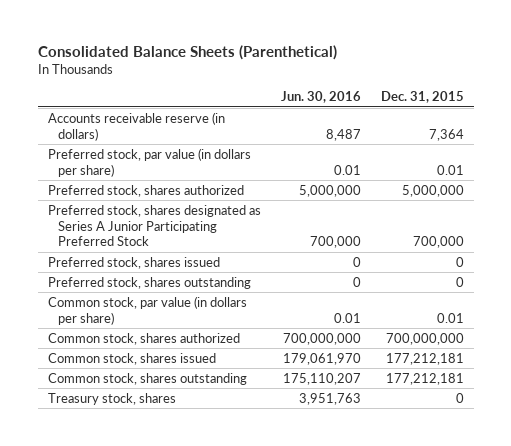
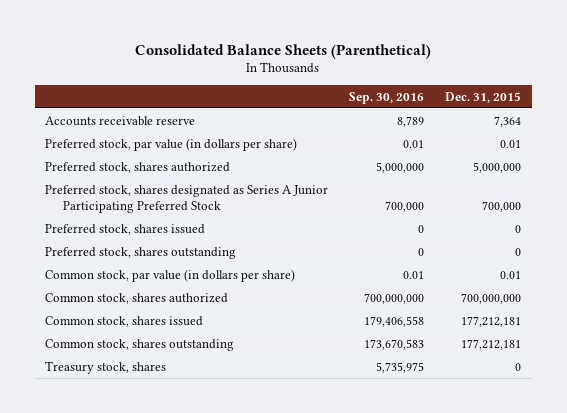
[280,91,361,104] Jun. 30, 2016 -> none
none -> [349,91,425,104] Sep. 30, 2016
[47,111,225,141] Accounts receivable reserve (in dollars) -> [45,115,196,126] Accounts receivable reserve

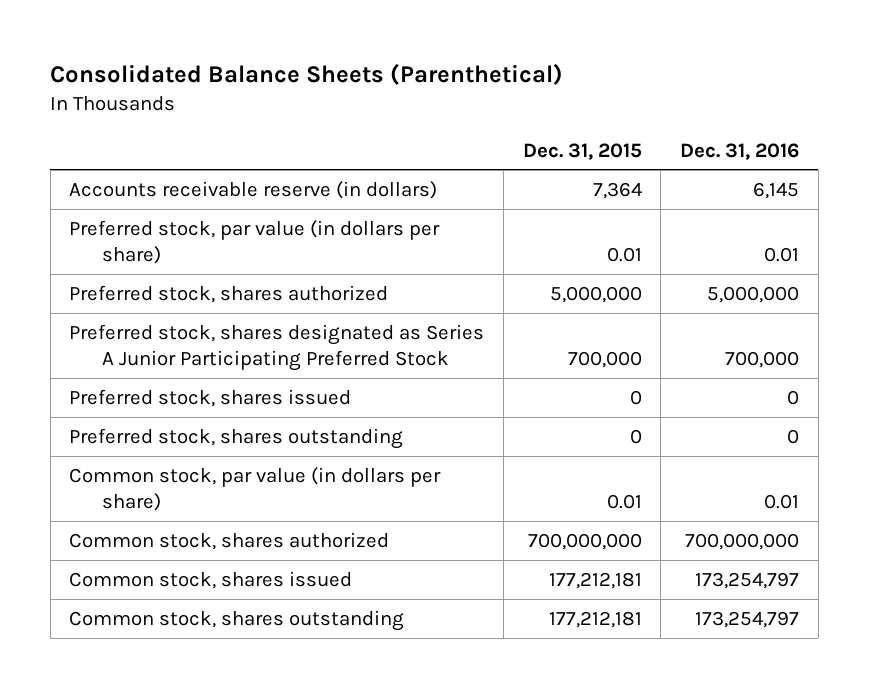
[349,91,425,104] Sep. 30, 2016 -> none
none -> [680,142,800,160] Dec. 31, 2016
[45,115,196,126] Accounts receivable reserve -> [69,180,438,199] Accounts receivable reserve (in dollars)
[45,360,167,374] Treasury stock, shares -> none

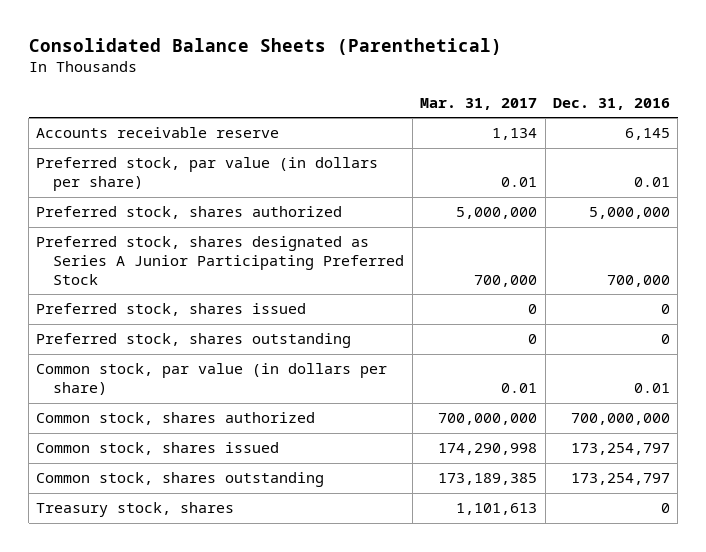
[522,142,642,160] Dec. 31, 2015 -> none
none -> [420,97,538,110] Mar. 31, 2017
[69,180,438,199] Accounts receivable reserve (in dollars) -> [36,127,280,139] Accounts receivable reserve
none -> [36,502,235,518] Treasury stock, shares

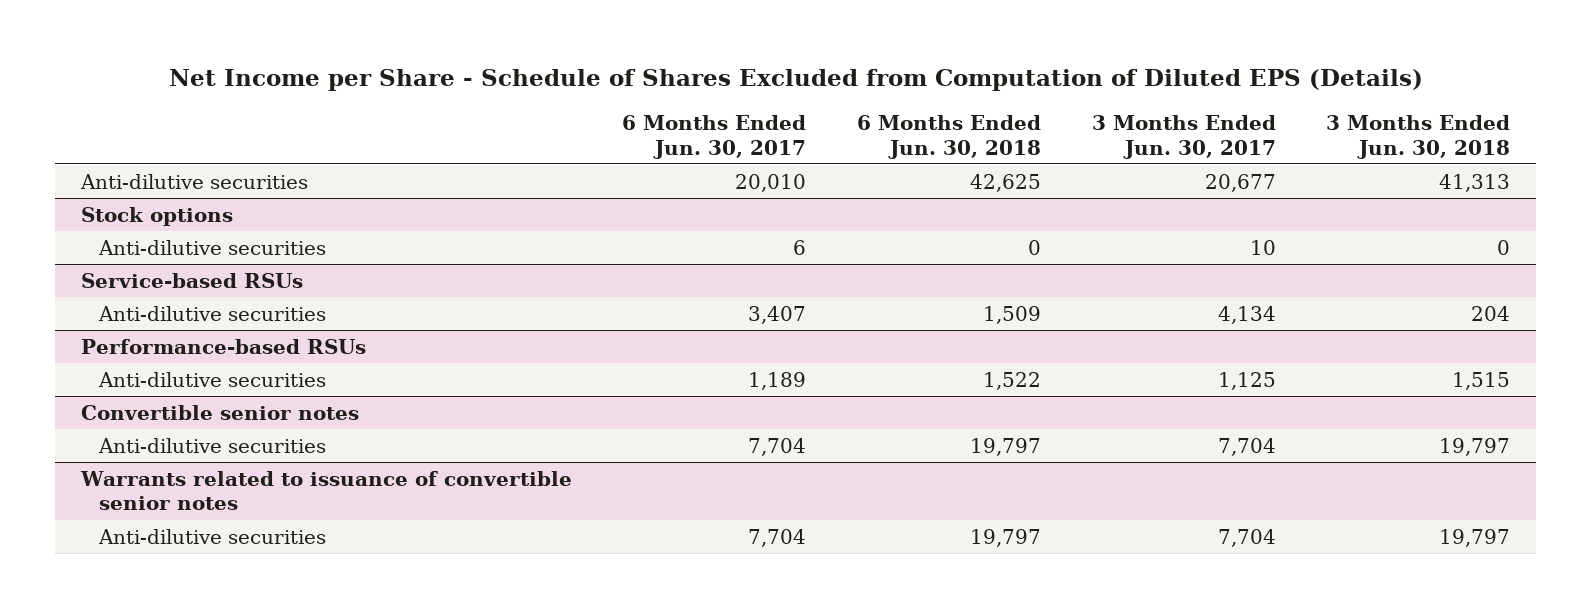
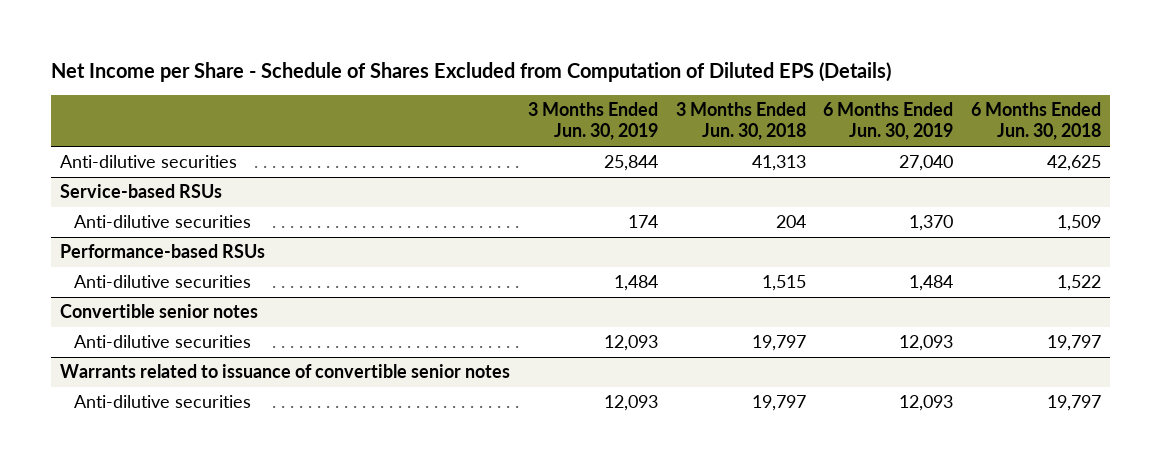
[622,114,807,159] 6 Months Ended Jun. 30, 2017 -> none
[1091,114,1276,159] 3 Months Ended Jun. 30, 2017 -> none
none -> [527,102,658,141] 3 Months Ended Jun. 30, 2019
none -> [823,102,954,141] 6 Months Ended Jun. 30, 2019
[80,206,233,226] Stock options -> none
[97,239,326,255] Anti-dilutive securities -> none

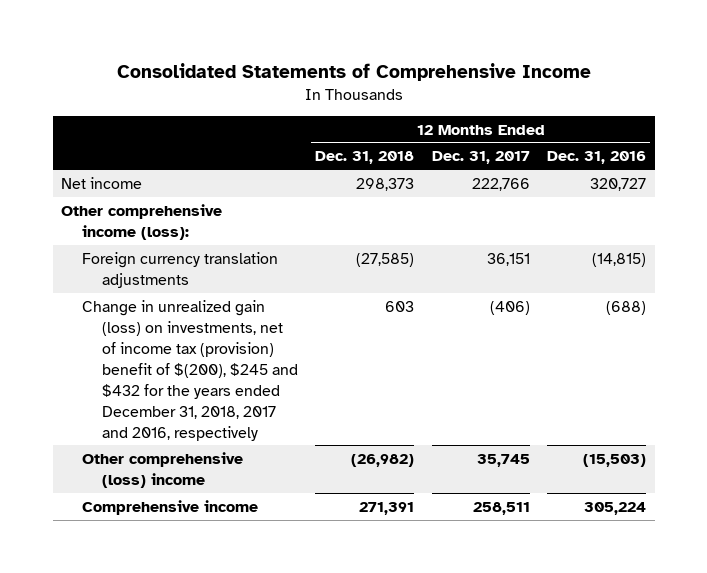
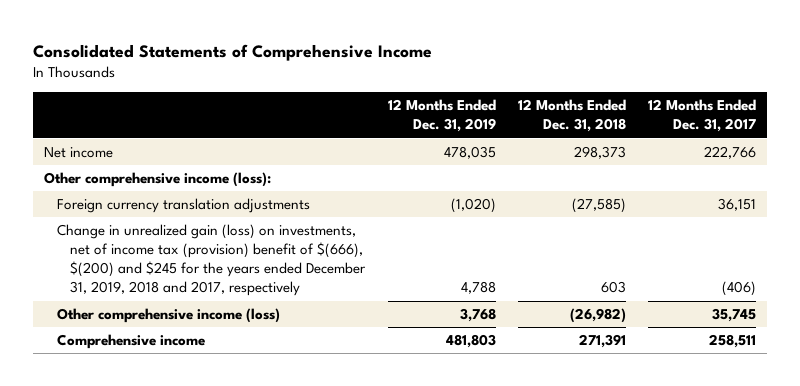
[546,151,646,165] Dec. 31, 2016 -> none
none -> [387,99,496,133] 12 Months Ended Dec. 31, 2019
[81,299,299,441] Change in unrealized gain (loss) on investments, net of income tax (provision) benefit of $(200), $245 and $432 for the years ended December 31, 2018, 2017 and 2016, respectively -> [57,224,367,297] Change in unrealized gain (loss) on investments, net of income tax (provision) benefit of $(666), $(200) and $245 for the years ended December 31, 2019, 2018 and 2017, respectively
[81,451,243,488] Other comprehensive (loss) income -> [57,308,281,324] Other comprehensive income (loss)

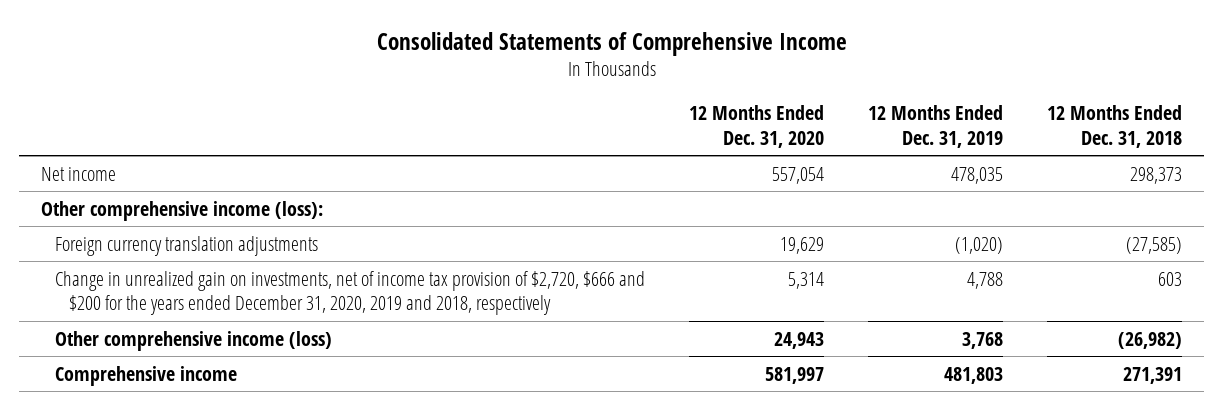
[647,99,756,133] 12 Months Ended Dec. 31, 2017 -> none
none -> [689,105,825,148] 12 Months Ended Dec. 31, 2020
[57,224,367,297] Change in unrealized gain (loss) on investments, net of income tax (provision) benefit of $(666), $(200) and $245 for the years ended December 31, 2019, 2018 and 2017, respectively -> [55,270,646,315] Change in unrealized gain on investments, net of income tax provision of $2,720, $666 and $200 for the years ended December 31, 2020, 2019 and 2018, respectively

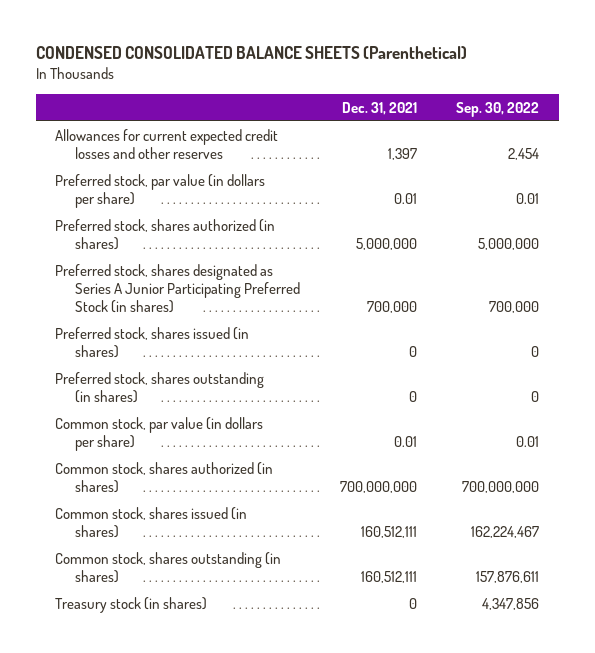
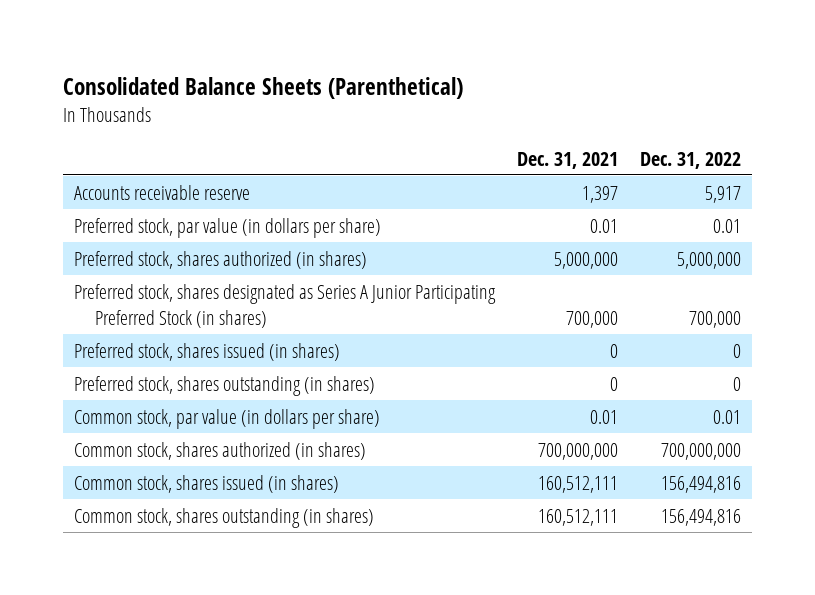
[35,45,467,59] CONDENSED CONSOLIDATED BALANCE SHEETS (Parenthetical) -> [63,76,464,99] Consolidated Balance Sheets (Parenthetical)
[456,101,540,117] Sep. 30, 2022 -> none
none -> [639,151,741,169] Dec. 31, 2022
[55,129,279,160] Allowances for current expected credit losses and other reserves -> [74,184,251,200] Accounts receivable reserve
[55,597,208,614] Treasury stock (in shares) -> none

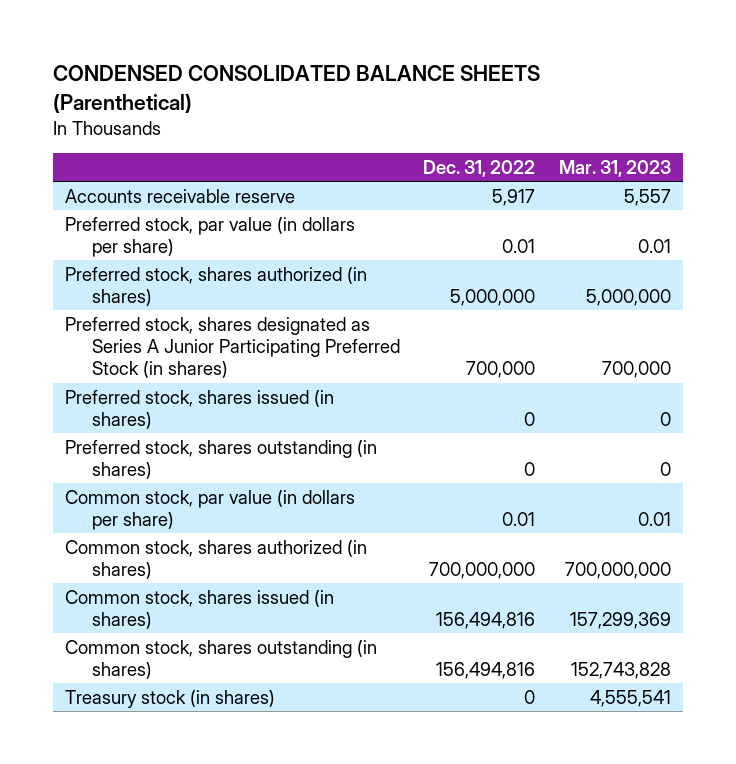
[63,76,464,99] Consolidated Balance Sheets (Parenthetical) -> [52,65,540,113] CONDENSED CONSOLIDATED BALANCE SHEETS (Parenthetical)
[516,151,618,169] Dec. 31, 2021 -> none
none -> [559,159,672,177] Mar. 31, 2023
none -> [64,689,275,708] Treasury stock (in shares)

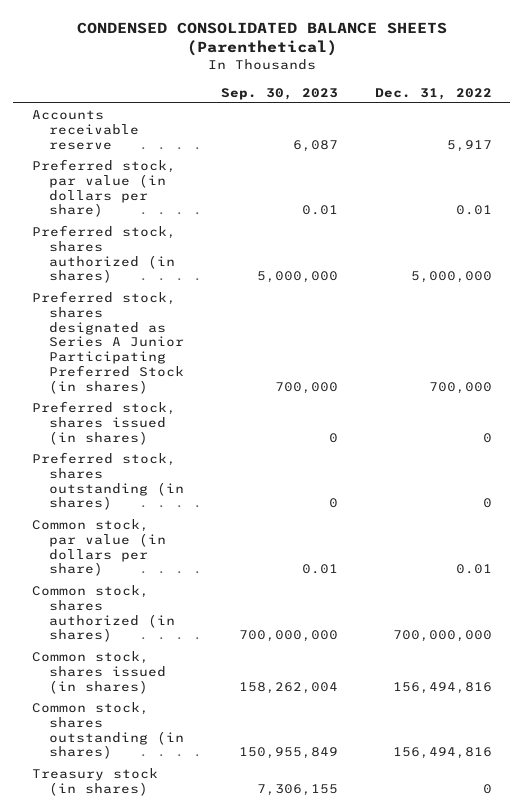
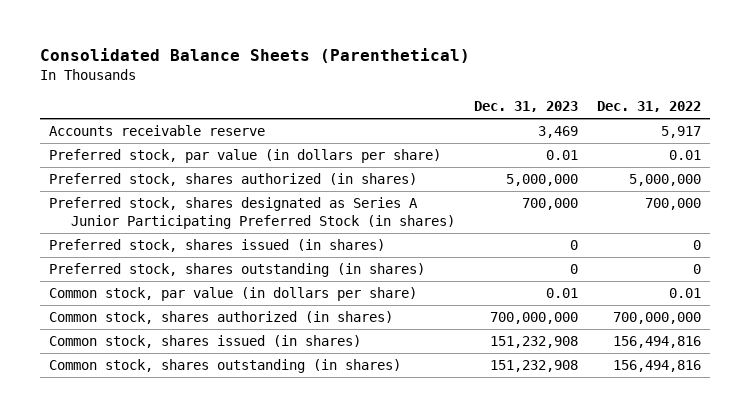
[76,21,447,57] CONDENSED CONSOLIDATED BALANCE SHEETS (Parenthetical) -> [39,48,470,64] Consolidated Balance Sheets (Parenthetical)
[220,87,338,100] Sep. 30, 2023 -> none
none -> [474,101,579,113] Dec. 31, 2023
[31,767,158,796] Treasury stock (in shares) -> none

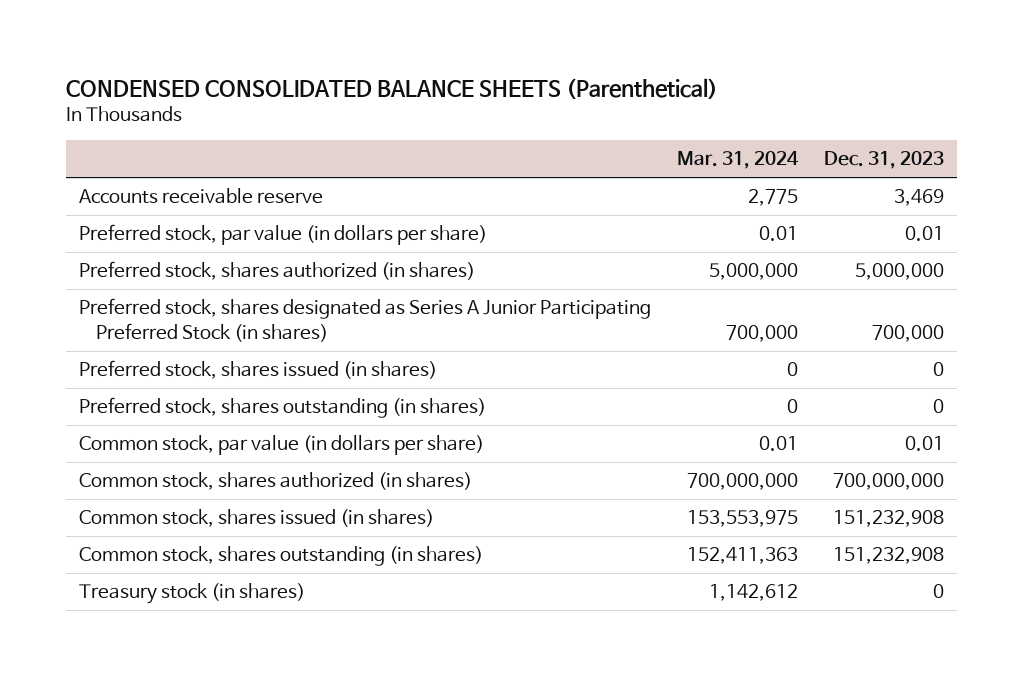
[39,48,470,64] Consolidated Balance Sheets (Parenthetical) -> [66,77,719,99] CONDENSED CONSOLIDATED BALANCE SHEETS (Parenthetical)
[596,101,701,113] Dec. 31, 2022 -> none
none -> [677,151,800,170] Mar. 31, 2024
none -> [79,583,306,605] Treasury stock (in shares)

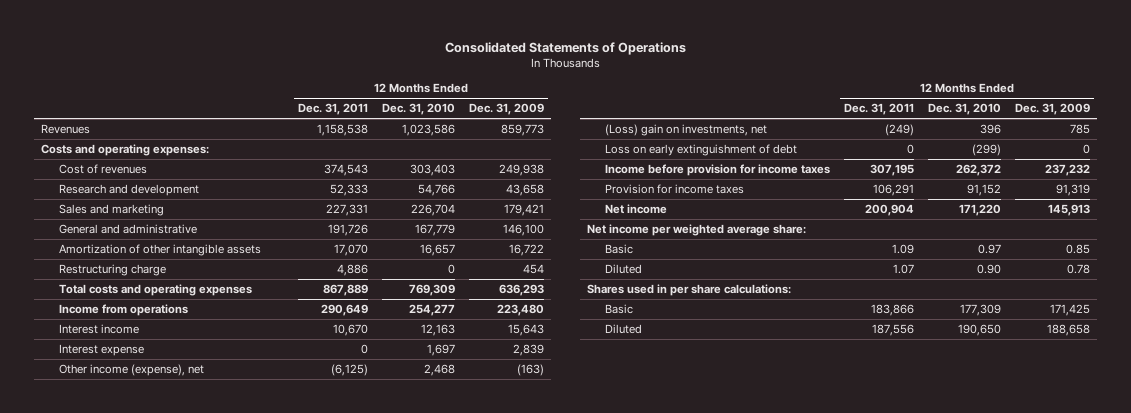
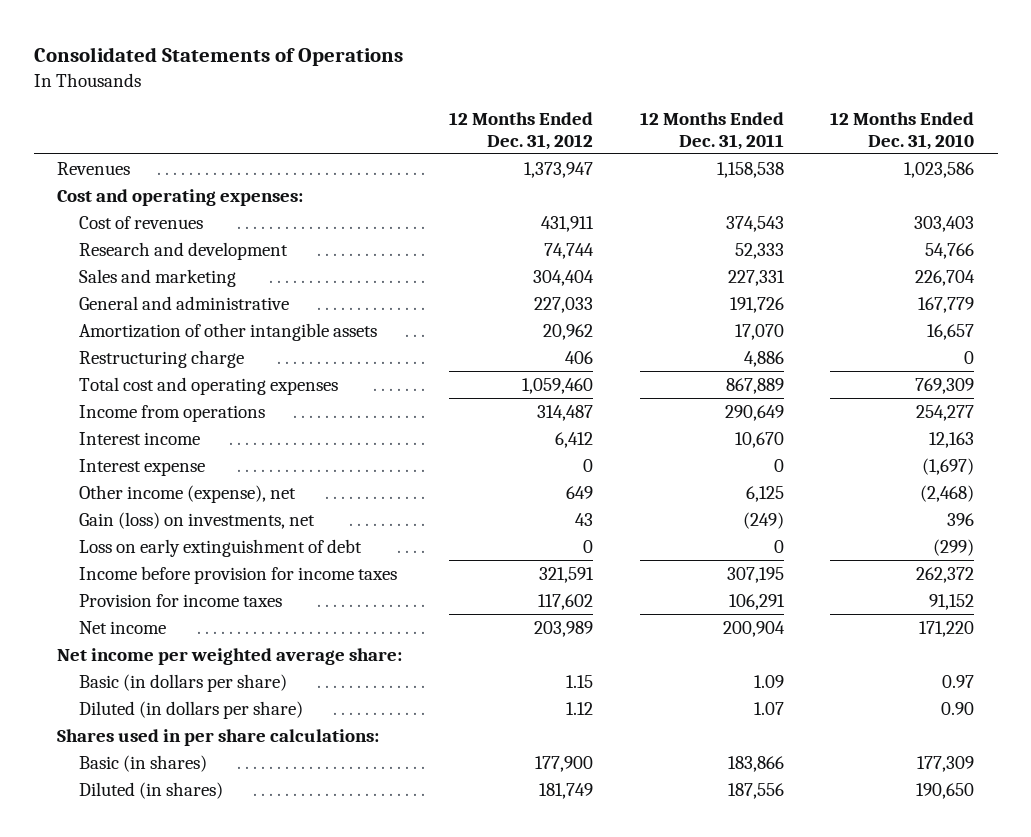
[469,103,545,116] Dec. 31, 2009 -> none
none -> [448,112,593,150] 12 Months Ended Dec. 31, 2012
[41,143,210,156] Costs and operating expenses: -> [56,188,303,206] Cost and operating expenses:
[58,283,252,296] Total costs and operating expenses -> [79,376,339,395] Total cost and operating expenses
[427,343,456,356] 1,697 -> [922,457,975,475] (1,697)
[330,363,368,376] (6,125) -> [745,485,784,502] 6,125
[424,363,456,376] 2,468 -> [920,484,975,502] (2,468)
[604,123,767,136] (Loss) gain on investments, net -> [79,511,316,529] Gain (loss) on investments, net
[604,243,633,254] Basic -> [79,673,288,692] Basic (in dollars per share)
[604,263,642,274] Diluted -> [79,700,304,719] Diluted (in dollars per share)
[604,303,633,314] Basic -> [79,754,208,772] Basic (in shares)
[604,323,642,334] Diluted -> [79,781,224,799] Diluted (in shares)

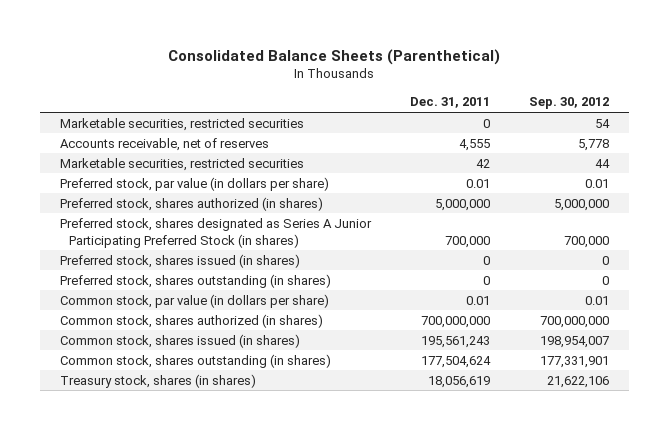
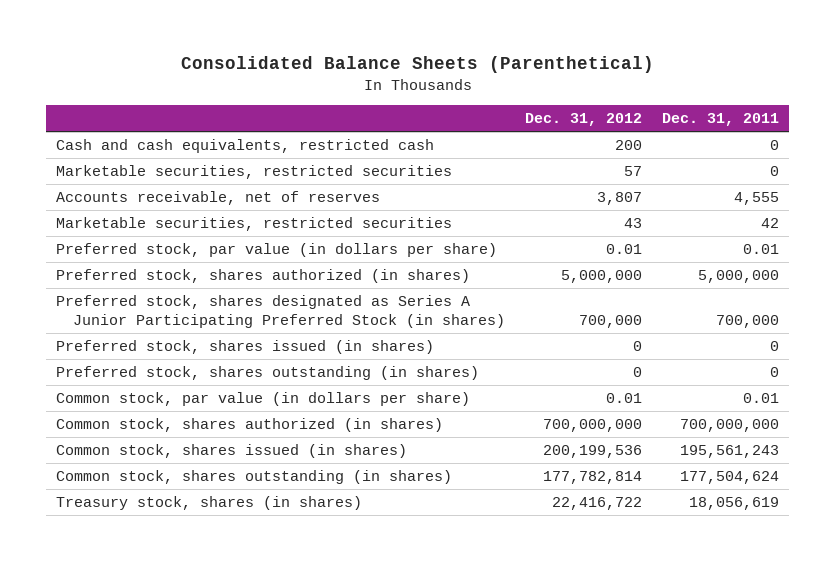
[529,97,610,110] Sep. 30, 2012 -> none
none -> [525,112,643,126] Dec. 31, 2012
none -> [55,139,434,154] Cash and cash equivalents, restricted cash

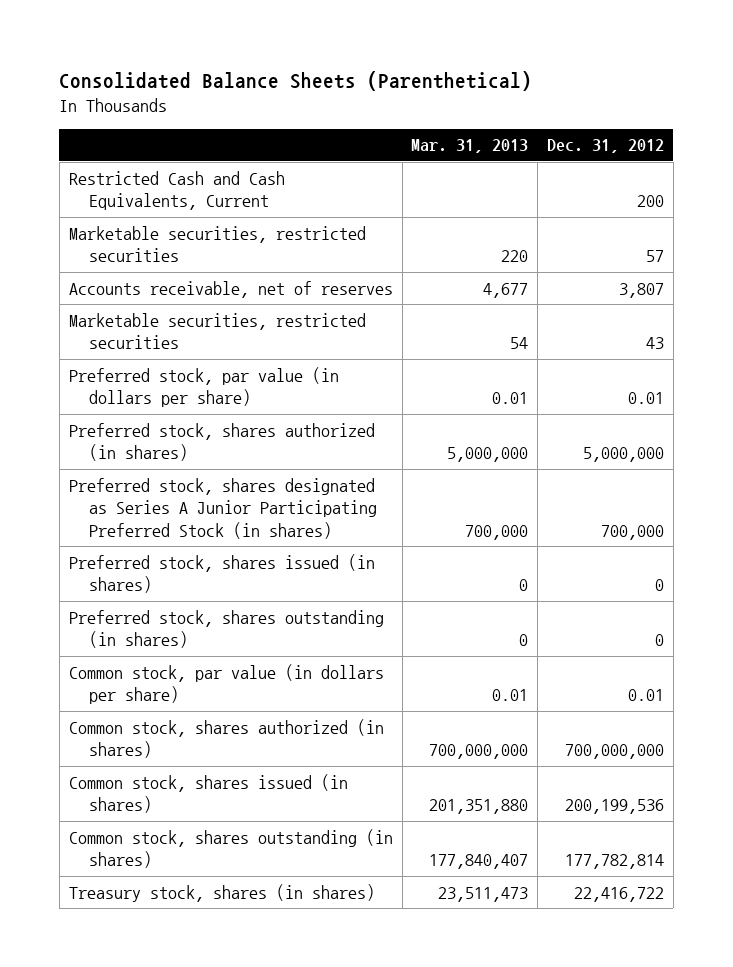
[662,112,780,126] Dec. 31, 2011 -> none
none -> [411,139,529,154] Mar. 31, 2013
[55,139,434,154] Cash and cash equivalents, restricted cash -> [68,170,285,211] Restricted Cash and Cash Equivalents, Current

